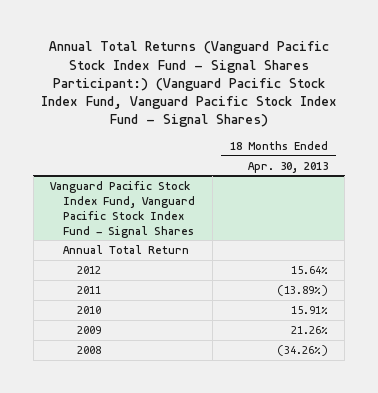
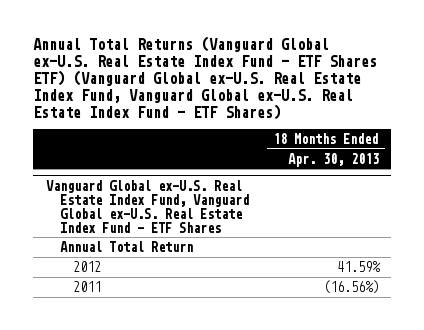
[40,41,337,128] Annual Total Returns (Vanguard Pacific Stock Index Fund - Signal Shares Participant:) (Vanguard Pacific Stock Index Fund, Vanguard Pacific Stock Index Fund - Signal Shares) -> [33,36,378,121] Annual Total Returns (Vanguard Global ex-U.S. Real Estate Index Fund - ETF Shares ETF) (Vanguard Global ex-U.S. Real Estate Index Fund, Vanguard Global ex-U.S. Real Estate Index Fund - ETF Shares)
[50,180,196,238] Vanguard Pacific Stock Index Fund, Vanguard Pacific Stock Index Fund - Signal Shares -> none
none -> [45,179,249,233] Vanguard Global ex-U.S. Real Estate Index Fund, Vanguard Global ex-U.S. Real Estate Index Fund - ETF Shares
[76,305,101,314] 2010 -> none
[76,325,101,334] 2009 -> none
[76,345,101,354] 2008 -> none
[290,265,328,274] 15.64% -> [336,260,381,272] 41.59%
[276,284,328,296] (13.89%) -> [322,279,379,294] (16.56%)

